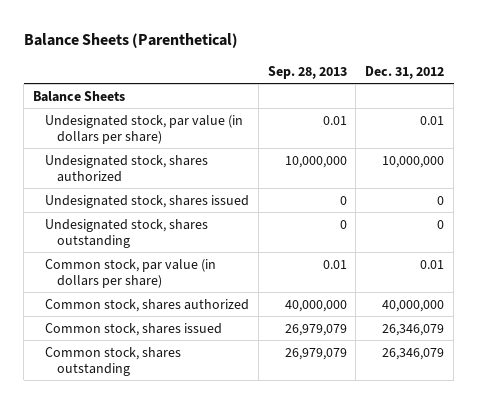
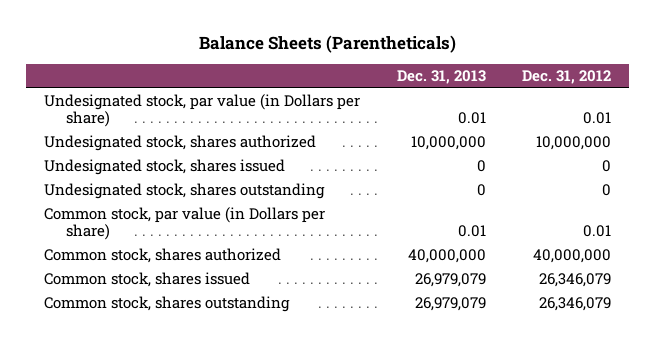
[23,33,238,49] Balance Sheets (Parenthetical) -> [198,35,456,54] Balance Sheets (Parentheticals)
[267,65,347,79] Sep. 28, 2013 -> none
none -> [396,70,486,85] Dec. 31, 2013
[32,90,125,102] Balance Sheets -> none
[44,114,243,144] Undesignated stock, par value (in dollars per share) -> [44,94,361,128] Undesignated stock, par value (in Dollars per share)
[44,258,216,288] Common stock, par value (in dollars per share) -> [44,207,326,241] Common stock, par value (in Dollars per share)

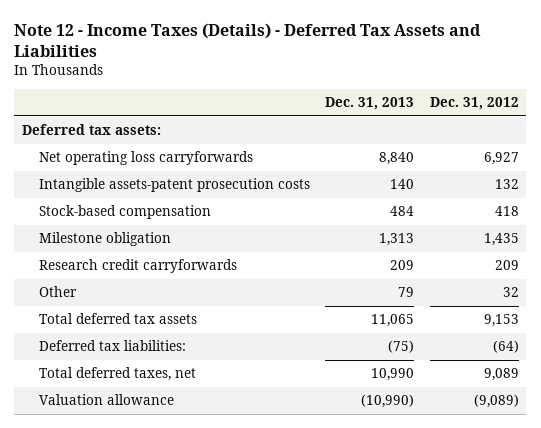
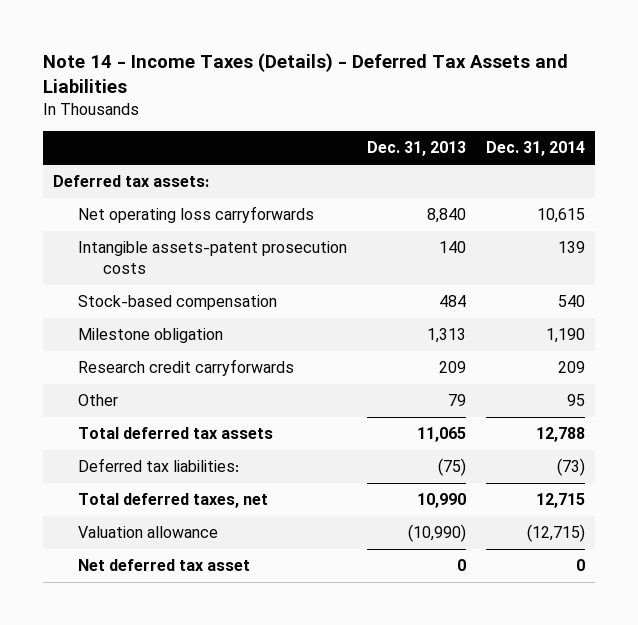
[14,22,482,57] Note 12 - Income Taxes (Details) - Deferred Tax Assets and Liabilities -> [42,52,568,93] Note 14 - Income Taxes (Details) - Deferred Tax Assets and Liabilities
[429,97,519,111] Dec. 31, 2012 -> none
none -> [486,141,586,157] Dec. 31, 2014
none -> [77,559,250,572] Net deferred tax asset

